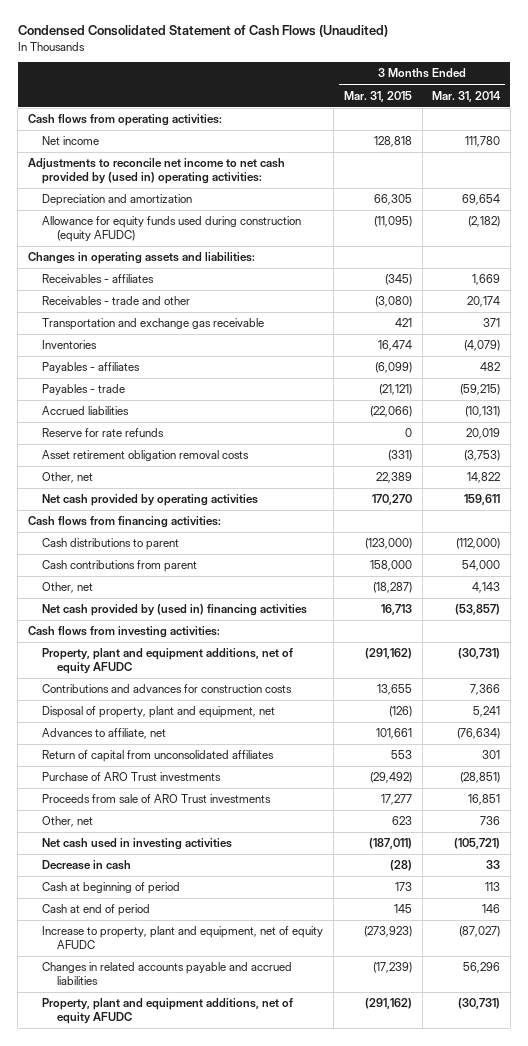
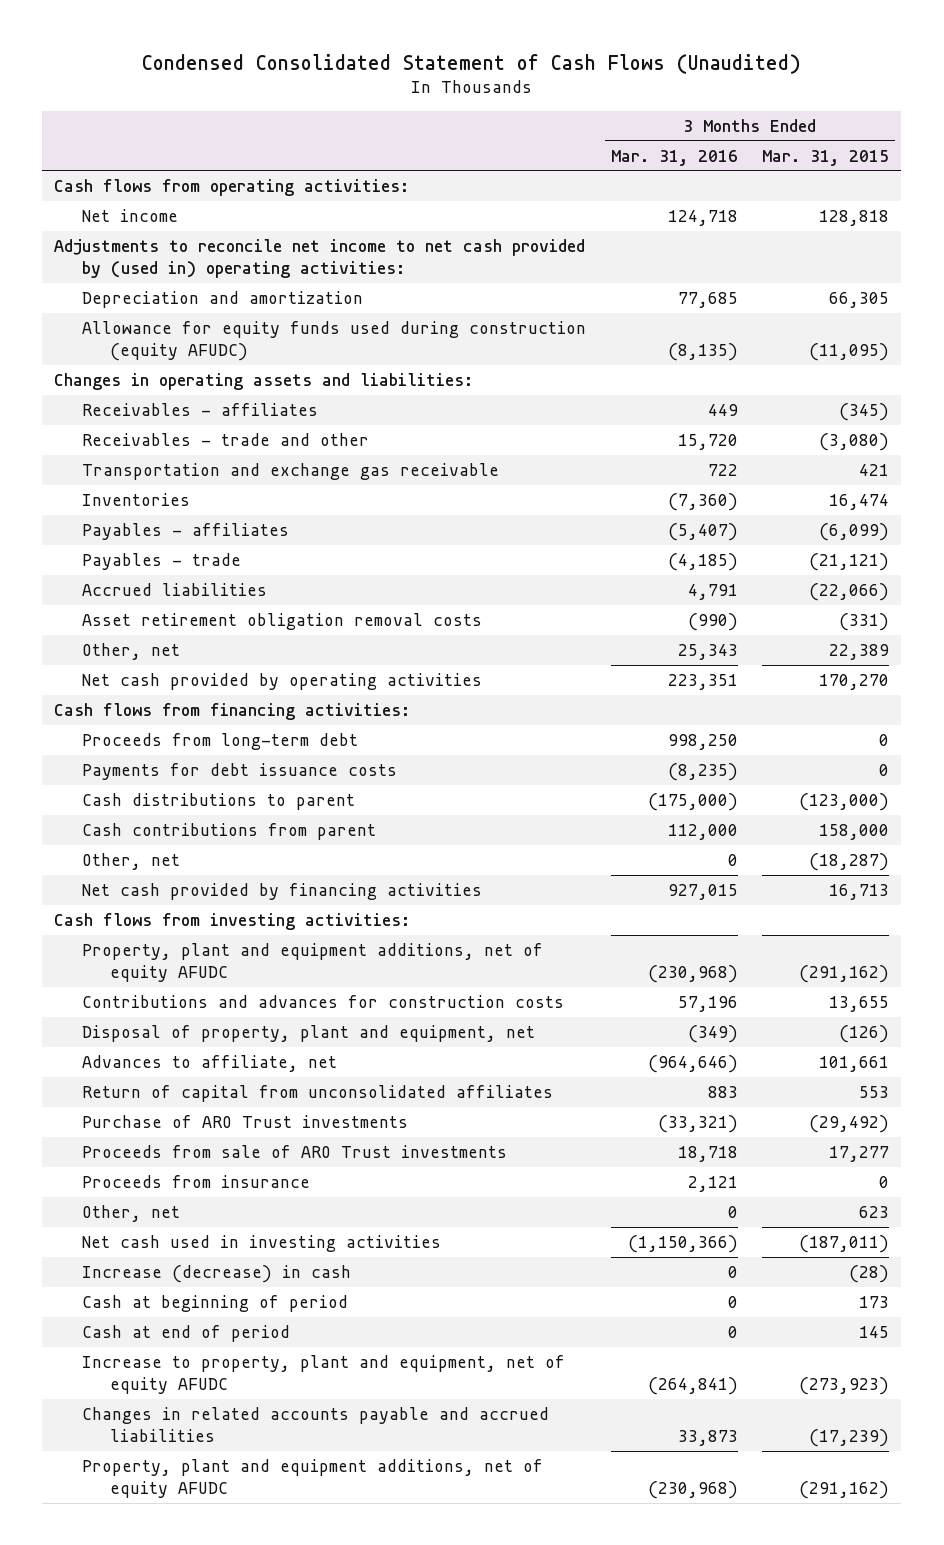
[432,90,502,102] Mar. 31, 2014 -> none
none -> [610,149,738,166] Mar. 31, 2016
[42,428,165,438] Reserve for rate refunds -> none
none -> [82,732,359,750] Proceeds from long-term debt
none -> [82,762,398,780] Payments for debt issuance costs
[42,604,308,617] Net cash provided by (used in) financing activities -> [82,882,483,900] Net cash provided by financing activities
none -> [82,1174,311,1188] Proceeds from insurance
[42,860,132,871] Decrease in cash -> [82,1264,352,1283] Increase (decrease) in cash

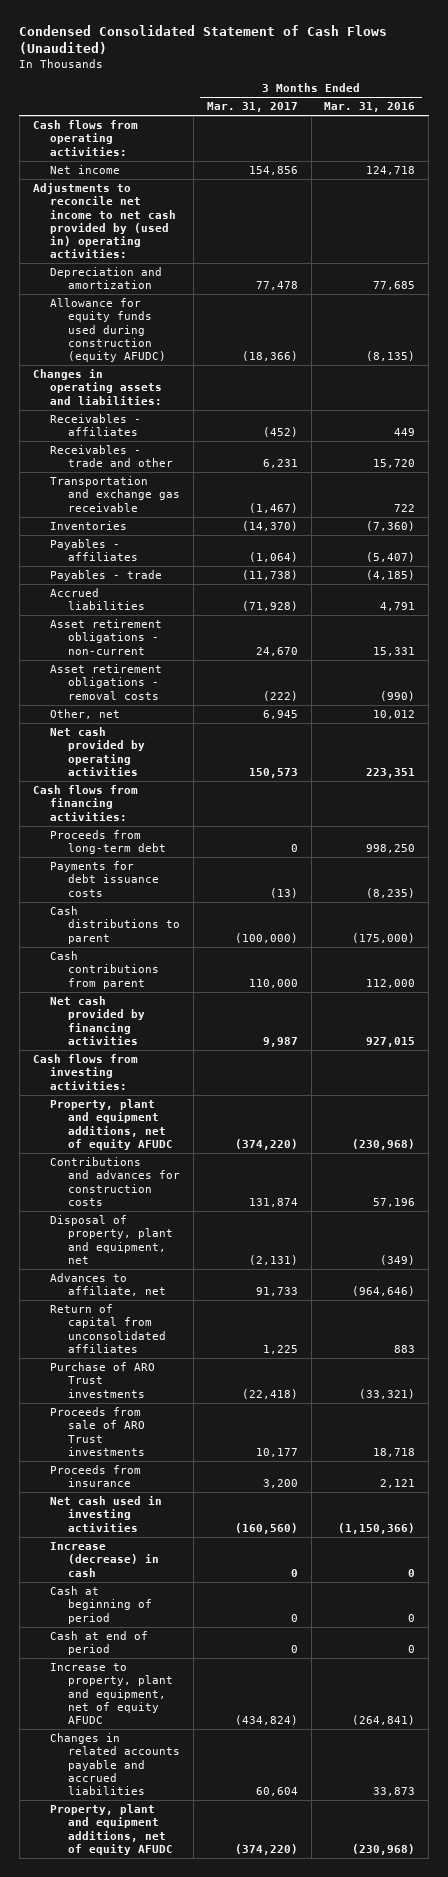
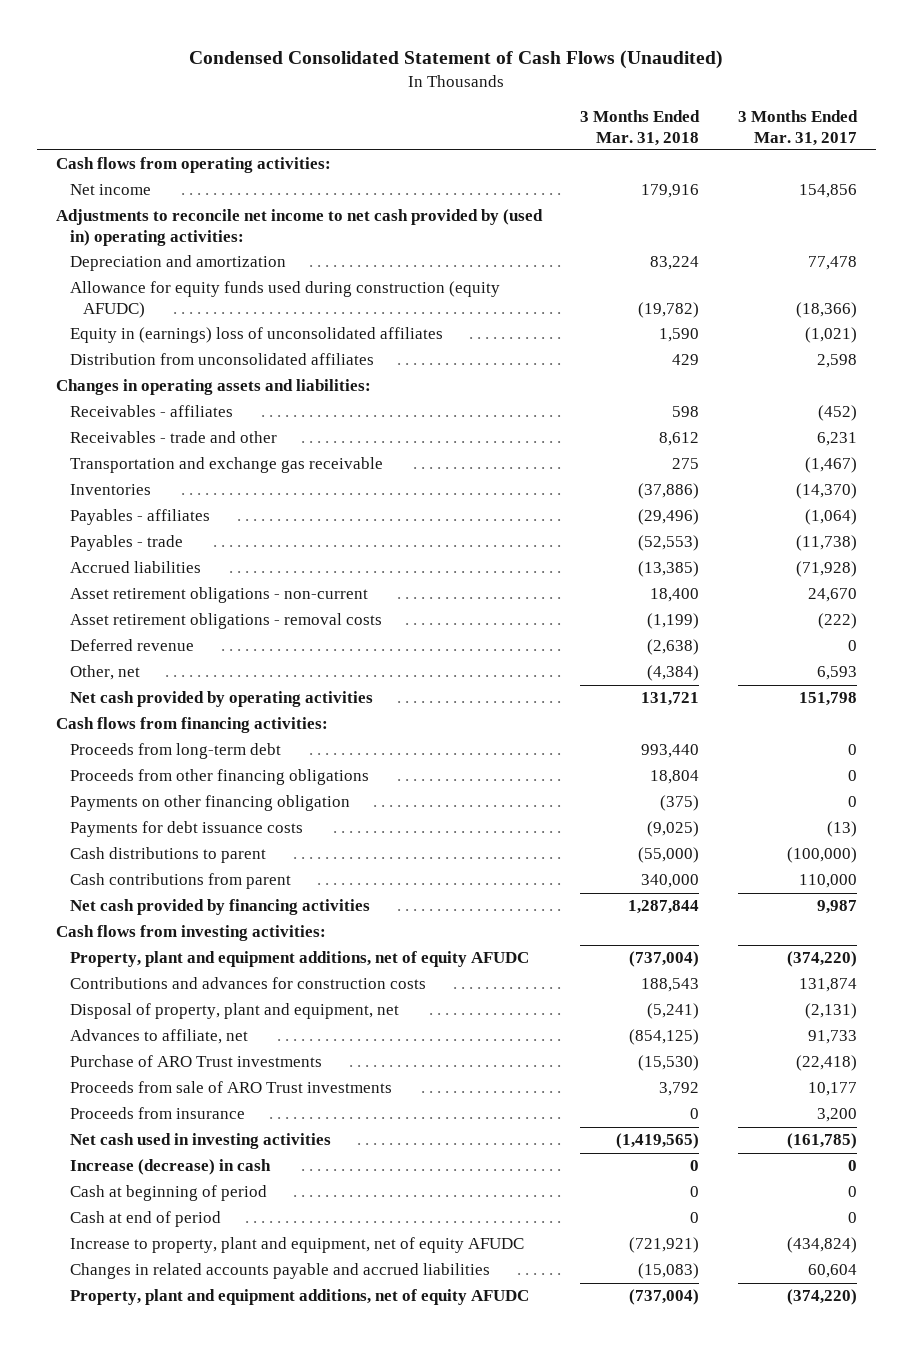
[324,102,416,113] Mar. 31, 2016 -> none
none -> [580,110,701,146] 3 Months Ended Mar. 31, 2018
none -> [69,327,443,344] Equity in (earnings) loss of unconsolidated affiliates
none -> [69,353,374,366] Distribution from unconsolidated affiliates
none -> [69,639,194,652] Deferred revenue
[262,710,298,720] 6,945 -> [816,666,857,681] 6,593
[248,767,298,778] 150,573 -> [798,692,857,707] 151,798
none -> [69,769,369,786] Proceeds from other financing obligations
none -> [69,795,350,812] Payments on other financing obligation
[50,1304,166,1353] Return of capital from unconsolidated affiliates -> none
[234,1522,298,1534] (160,560) -> [786,1133,857,1150] (161,785)

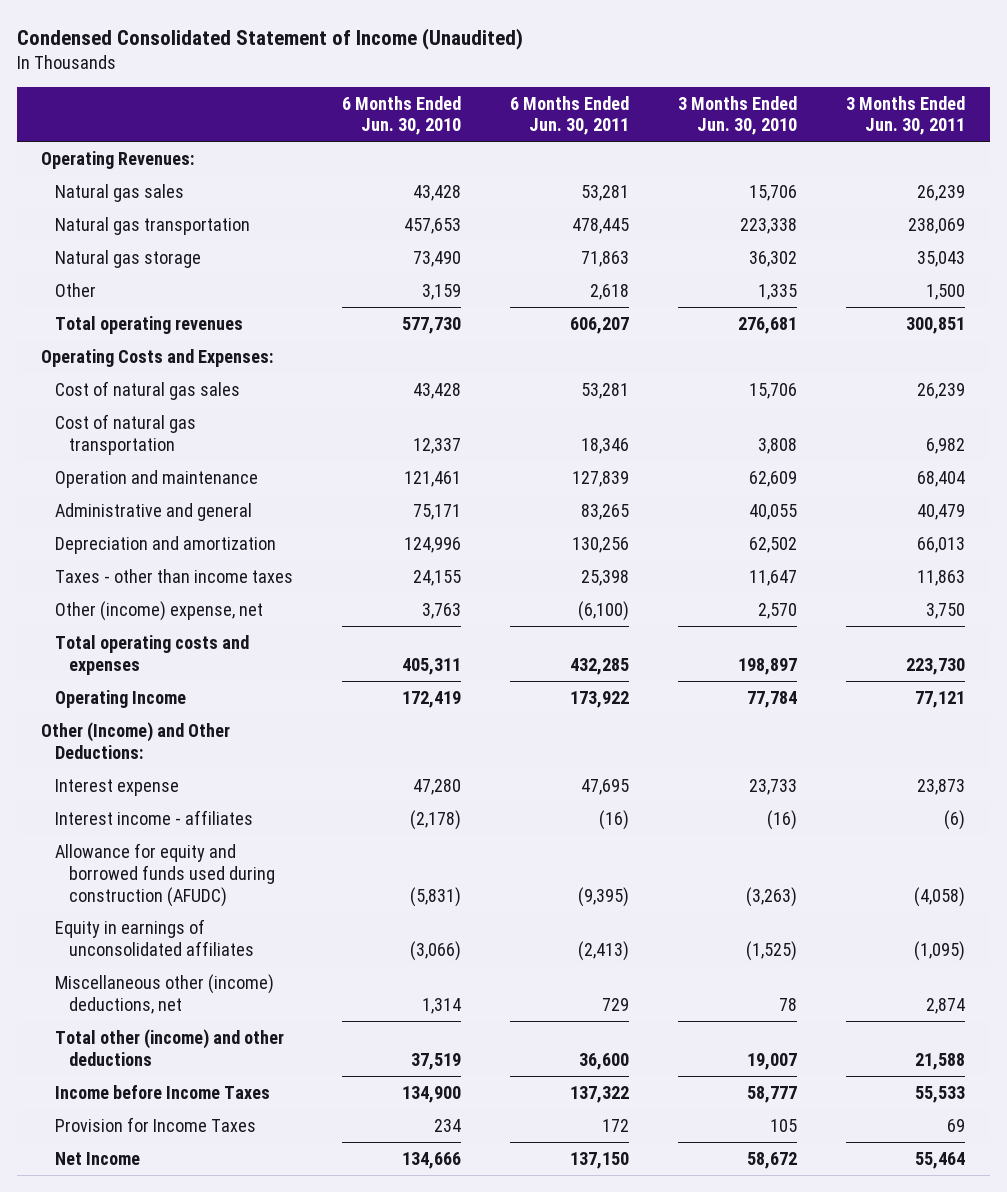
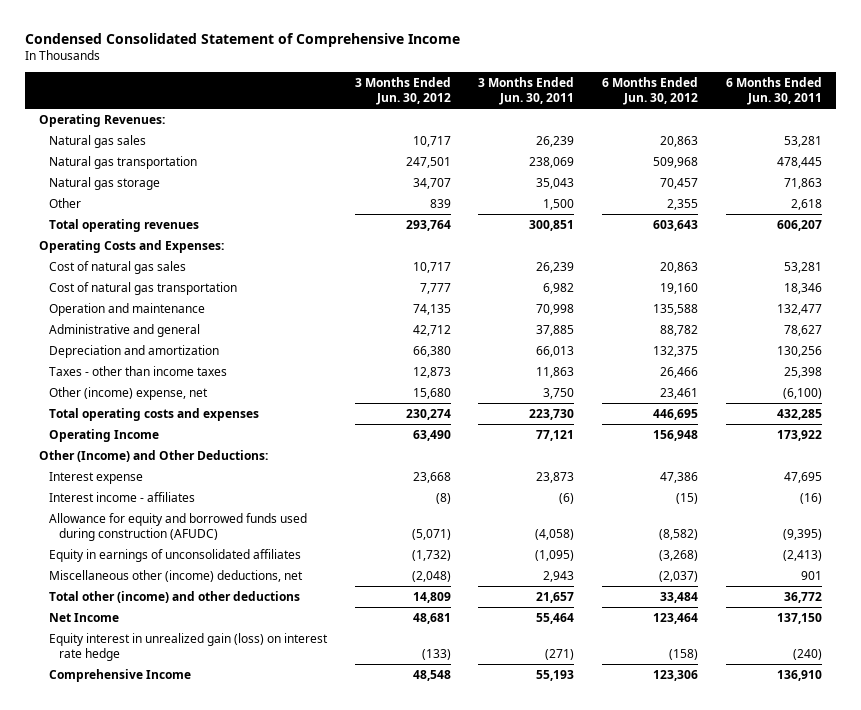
[16,27,523,50] Condensed Consolidated Statement of Income (Unaudited) -> [25,32,461,47] Condensed Consolidated Statement of Comprehensive Income
[342,95,462,136] 6 Months Ended Jun. 30, 2010 -> none
[678,95,798,136] 3 Months Ended Jun. 30, 2010 -> none
none -> [354,77,451,105] 3 Months Ended Jun. 30, 2012
none -> [602,77,699,105] 6 Months Ended Jun. 30, 2012
[572,470,630,487] 127,839 -> [777,303,823,315] 132,477
[917,470,966,487] 68,404 -> [536,303,575,315] 70,998
[581,503,630,520] 83,265 -> [784,324,823,336] 78,627
[917,503,966,520] 40,479 -> [536,324,575,336] 37,885
[55,1084,271,1099] Income before Income Taxes -> none
[55,1116,257,1132] Provision for Income Taxes -> none
[602,997,630,1011] 729 -> [801,570,823,580] 901
[926,997,966,1014] 2,874 -> [543,570,575,582] 2,943
[579,1052,630,1070] 36,600 -> [784,591,823,603] 36,772
[915,1052,966,1070] 21,588 -> [536,591,575,603] 21,657
none -> [48,632,328,661] Equity interest in unrealized gain (loss) on interest rate hedge
none -> [48,668,191,682] Comprehensive Income

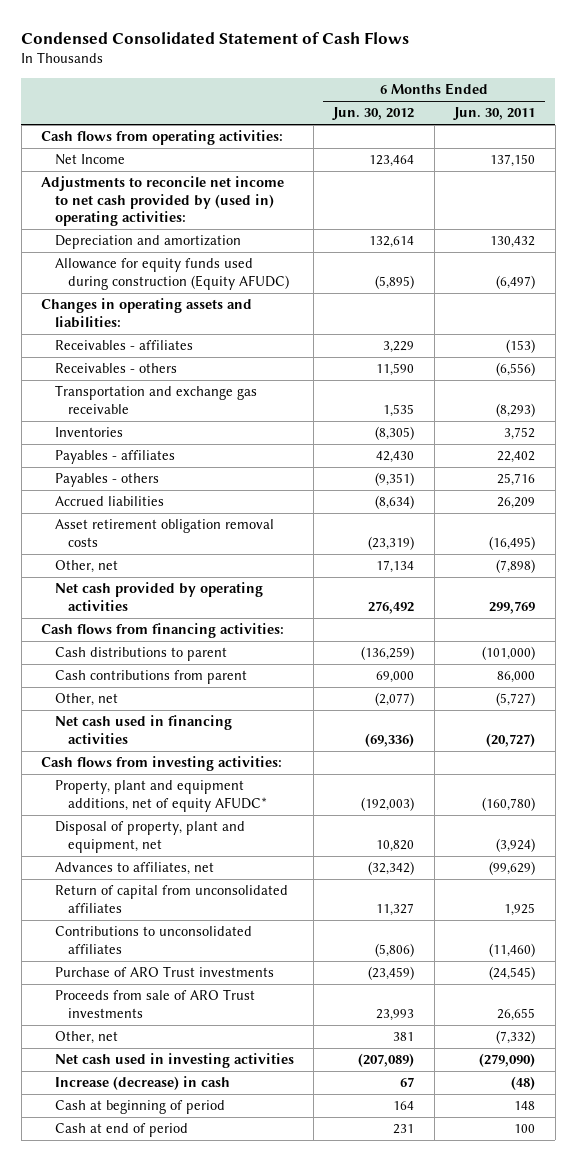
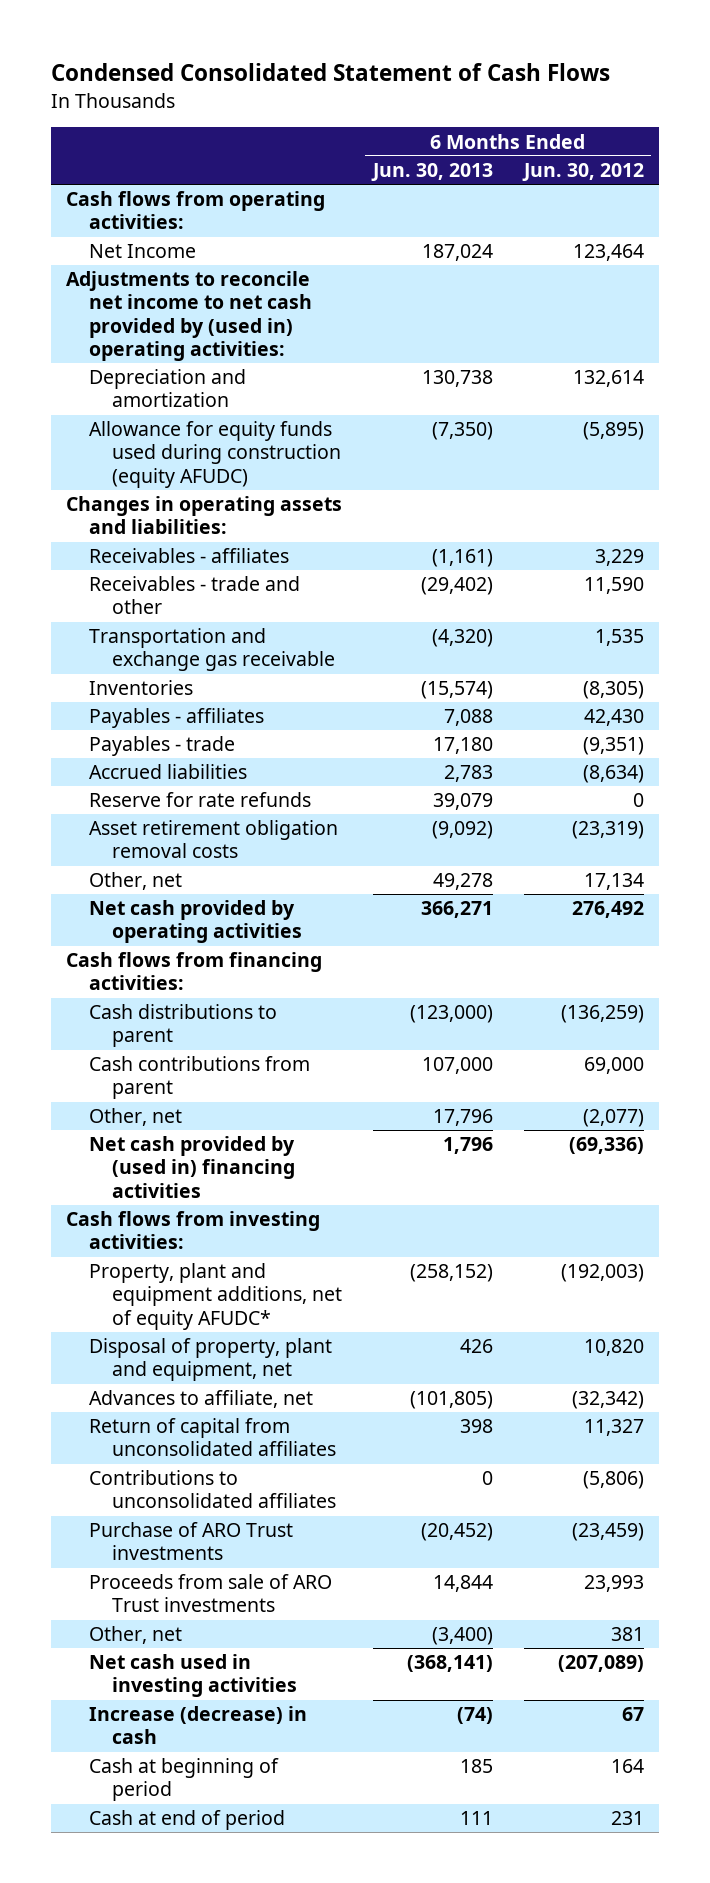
[453,107,536,121] Jun. 30, 2011 -> none
none -> [370,163,493,182] Jun. 30, 2013
[54,258,290,290] Allowance for equity funds used during construction (Equity AFUDC) -> [89,421,341,488] Allowance for equity funds used during construction (equity AFUDC)
[54,363,177,374] Receivables - others -> [89,576,301,615] Receivables - trade and other
[54,473,159,488] Payables - others -> [89,736,236,757] Payables - trade
none -> [89,792,312,808] Reserve for rate refunds
[54,715,232,744] Net cash used in financing activities -> [89,1136,296,1198] Net cash provided by (used in) financing activities
[54,862,214,876] Advances to affiliates, net -> [89,1390,314,1409] Advances to affiliate, net

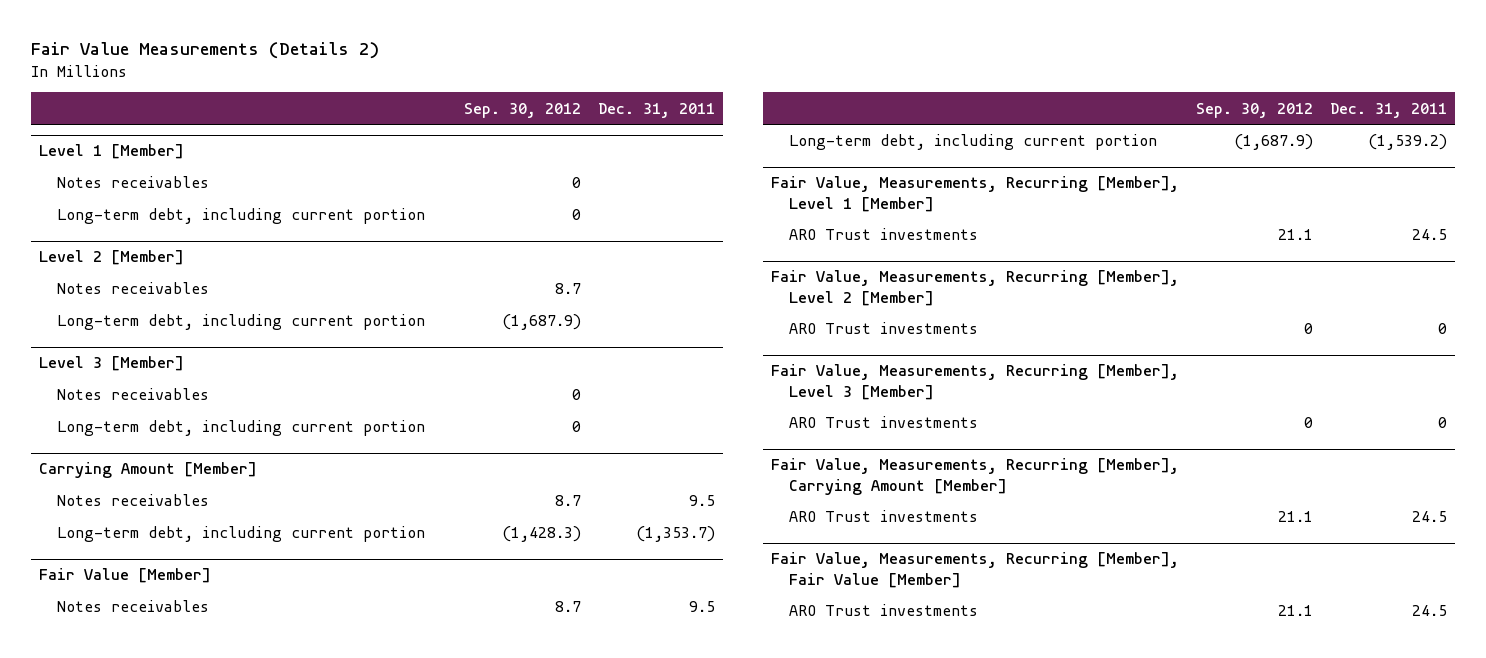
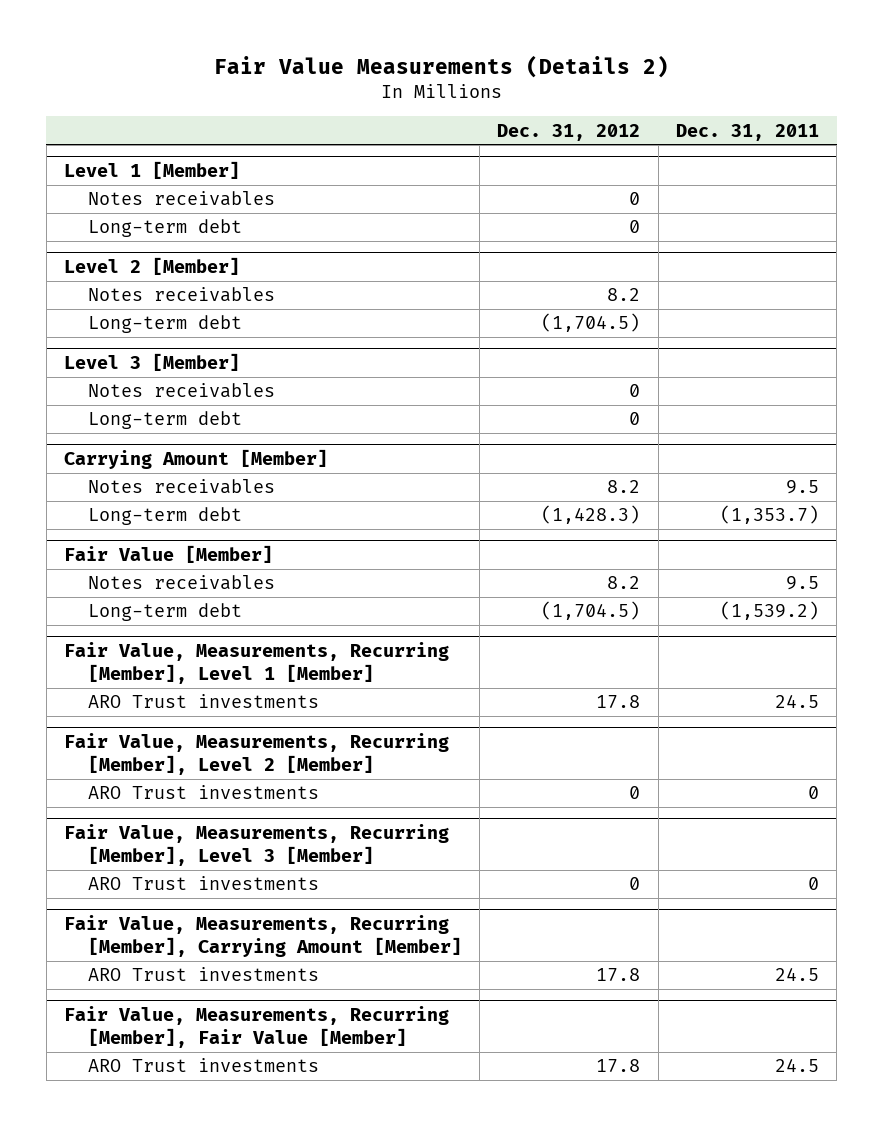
[463,102,581,118] Sep. 30, 2012 -> none
none -> [497,123,641,141] Dec. 31, 2012
[57,208,426,225] Long-term debt, including current portion -> [87,219,242,238] Long-term debt
[57,314,426,331] Long-term debt, including current portion -> [87,315,242,334] Long-term debt
[57,420,426,437] Long-term debt, including current portion -> [87,411,242,430] Long-term debt
[57,526,426,543] Long-term debt, including current portion -> [87,507,242,526] Long-term debt
[789,134,1158,151] Long-term debt, including current portion -> [87,603,242,622] Long-term debt

